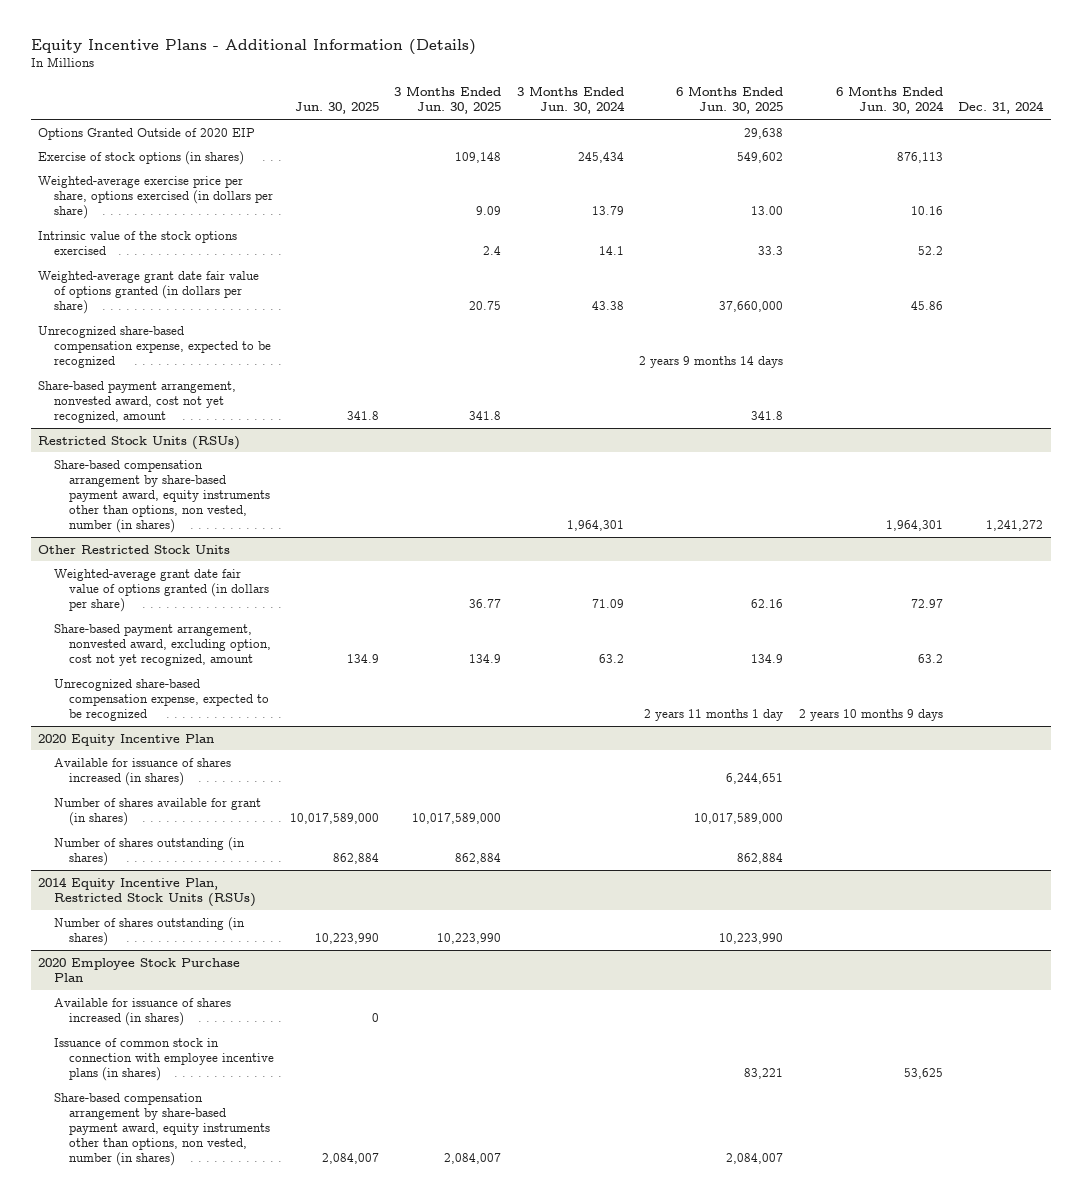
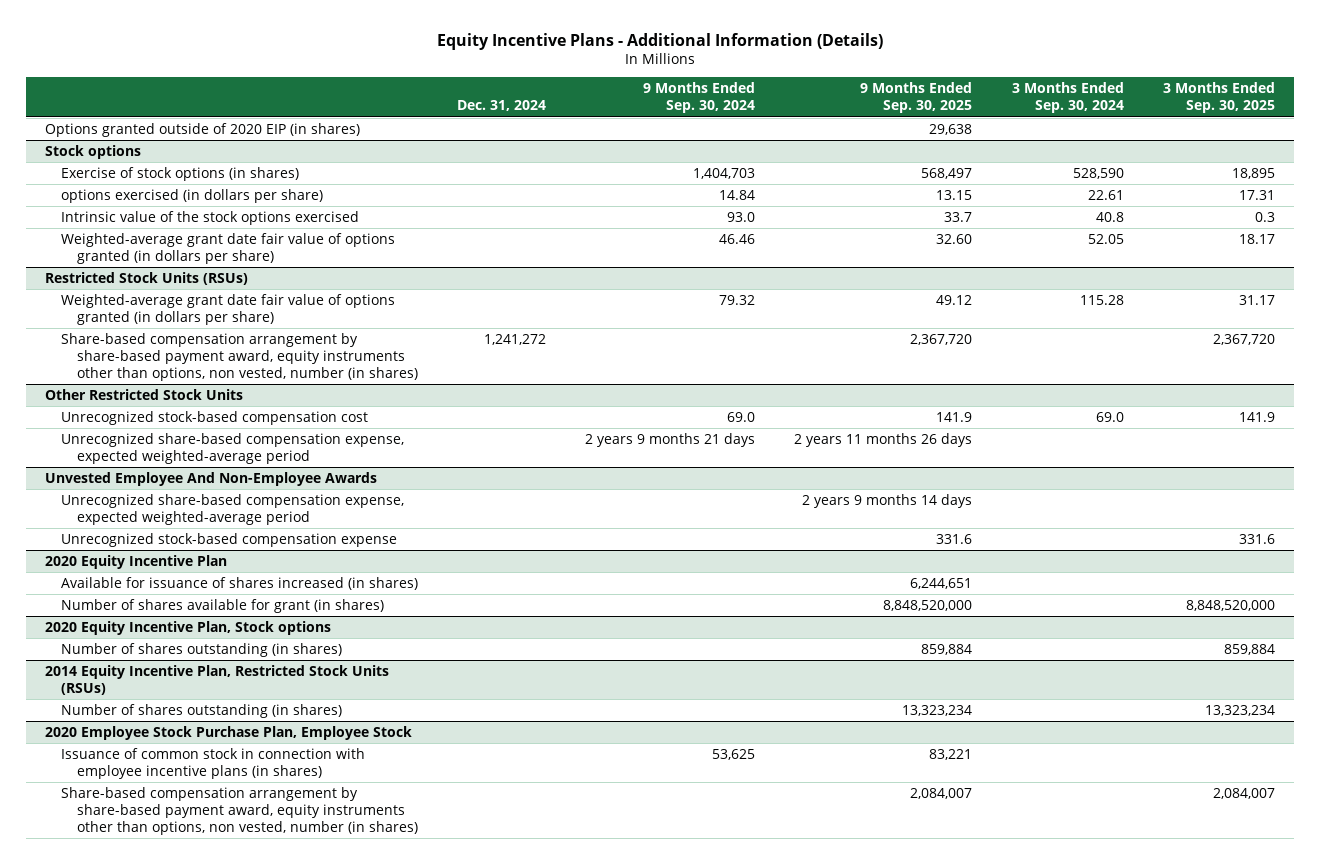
[294,102,379,115] Jun. 30, 2025 -> none
[394,86,502,115] 3 Months Ended Jun. 30, 2025 -> none
[516,86,625,115] 3 Months Ended Jun. 30, 2024 -> none
[676,86,784,115] 6 Months Ended Jun. 30, 2025 -> none
[835,86,944,115] 6 Months Ended Jun. 30, 2024 -> none
none -> [643,82,756,114] 9 Months Ended Sep. 30, 2024
none -> [860,82,973,114] 9 Months Ended Sep. 30, 2025
none -> [1011,82,1124,114] 3 Months Ended Sep. 30, 2024
none -> [1162,82,1275,114] 3 Months Ended Sep. 30, 2025
[38,150,245,165] Exercise of stock options (in shares) -> none
[38,175,273,219] Weighted-average exercise price per share, options exercised (in dollars per share) -> none
[38,230,238,255] Intrinsic value of the stock options exercised -> none
[38,270,260,314] Weighted-average grant date fair value of options granted (in dollars per share) -> none
[38,325,271,368] Unrecognized share-based compensation expense, expected to be recognized -> none
[38,380,237,423] Share-based payment arrangement, nonvested award, cost not yet recognized, amount -> none
[38,127,256,140] Options Granted Outside of 2020 EIP -> [45,122,361,137] Options granted outside of 2020 EIP (in shares)
none -> [45,144,142,159] Stock options
none -> [61,166,300,181] Exercise of stock options (in shares)
none -> [61,188,324,203] options exercised (in dollars per share)
none -> [61,210,360,225] Intrinsic value of the stock options exercised
none -> [61,232,396,264] Weighted-average grant date fair value of options granted (in dollars per share)
none -> [61,293,396,325] Weighted-average grant date fair value of options granted (in dollars per share)
[53,568,270,612] Weighted-average grant date fair value of options granted (in dollars per share) -> none
[53,623,272,666] Share-based payment arrangement, nonvested award, excluding option, cost not yet recognized, amount -> [61,410,369,425] Unrecognized stock-based compensation cost
[53,678,270,721] Unrecognized share-based compensation expense, expected to be recognized -> [61,432,405,464] Unrecognized share-based compensation expense, expected weighted-average period
none -> [45,471,378,486] Unvested Employee And Non-Employee Awards
none -> [61,493,405,525] Unrecognized share-based compensation expense, expected weighted-average period
none -> [61,532,398,547] Unrecognized stock-based compensation expense
[53,836,245,866] Number of shares outstanding (in shares) -> none
none -> [45,620,332,635] 2020 Equity Incentive Plan, Stock options
none -> [61,642,343,657] Number of shares outstanding (in shares)
[53,997,231,1026] Available for issuance of shares increased (in shares) -> none
[38,957,241,982] 2020 Employee Stock Purchase Plan -> [45,725,413,740] 2020 Employee Stock Purchase Plan, Employee Stock

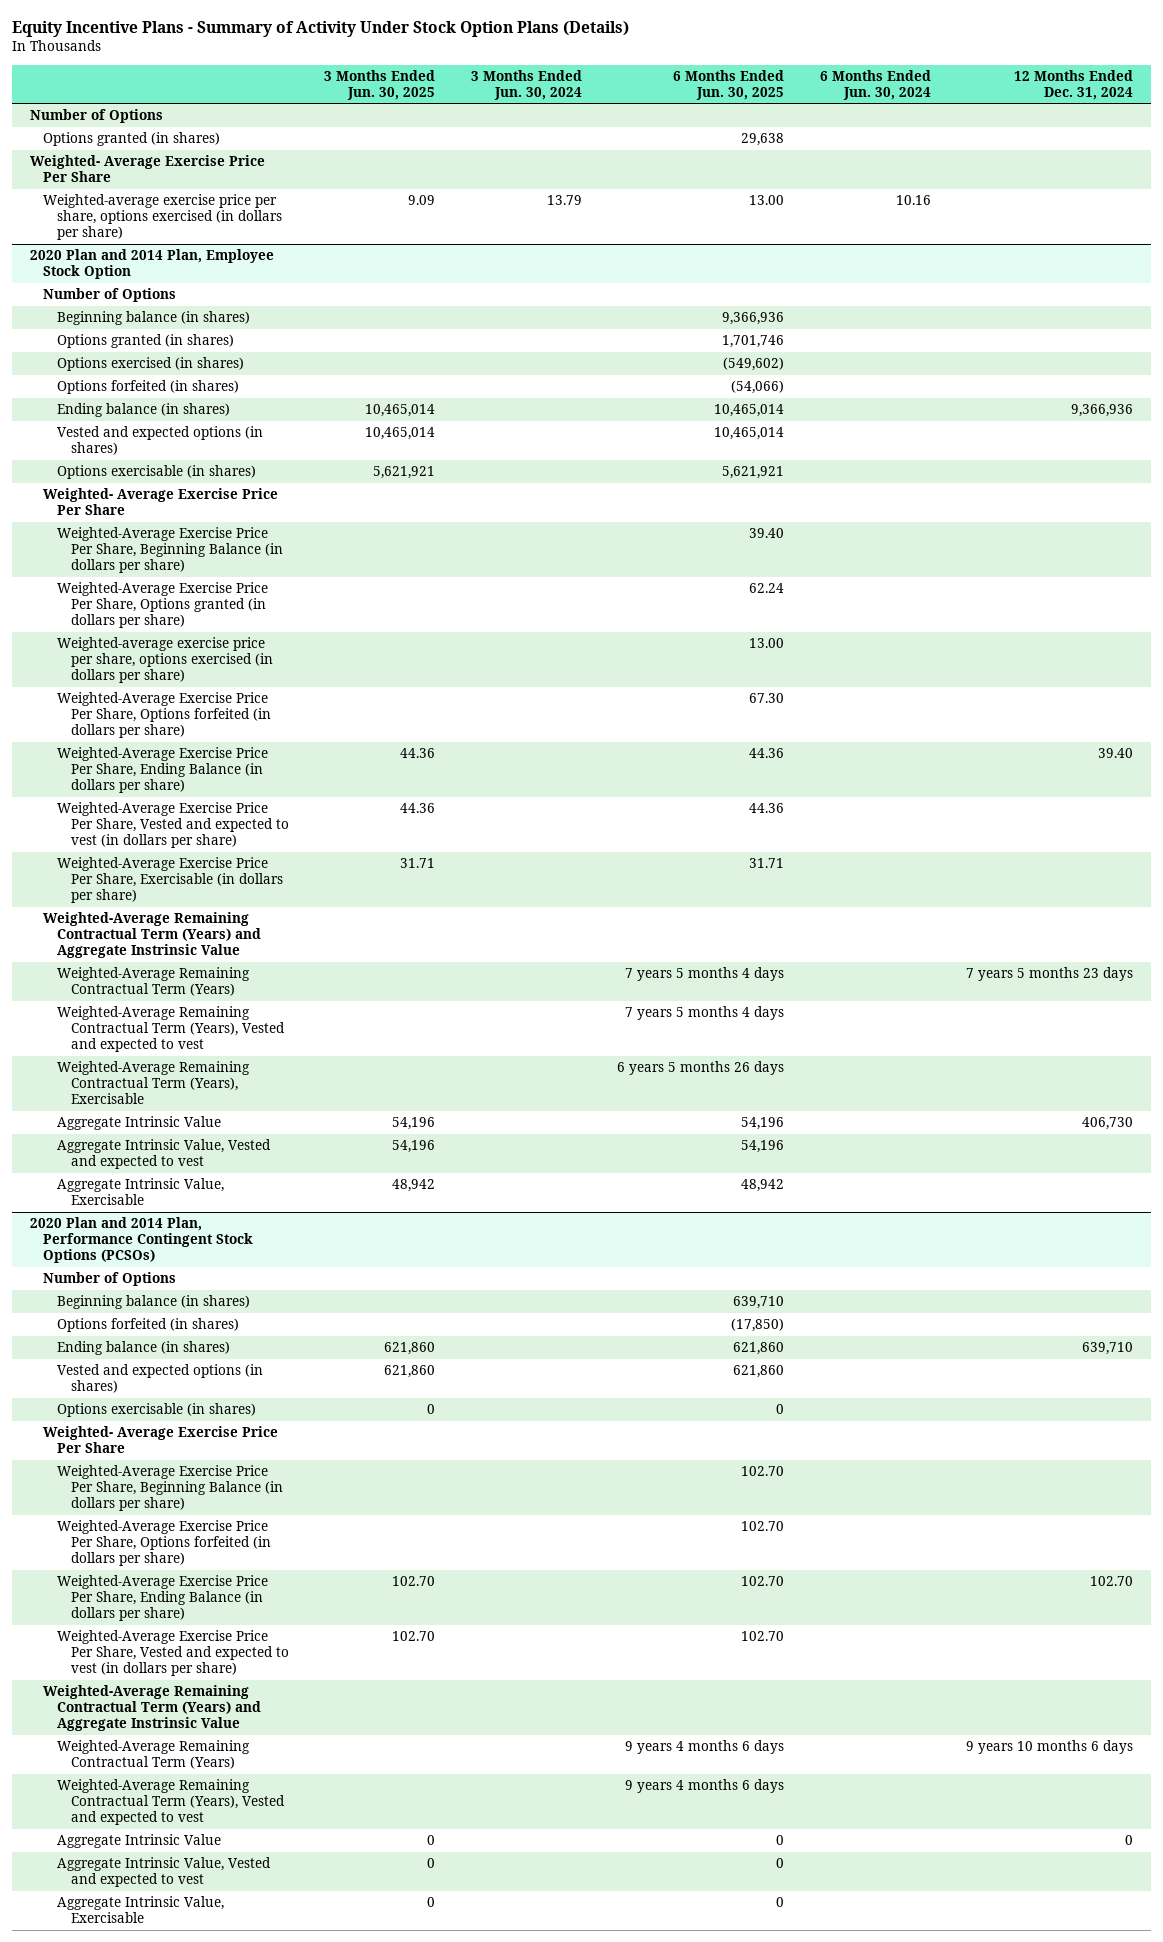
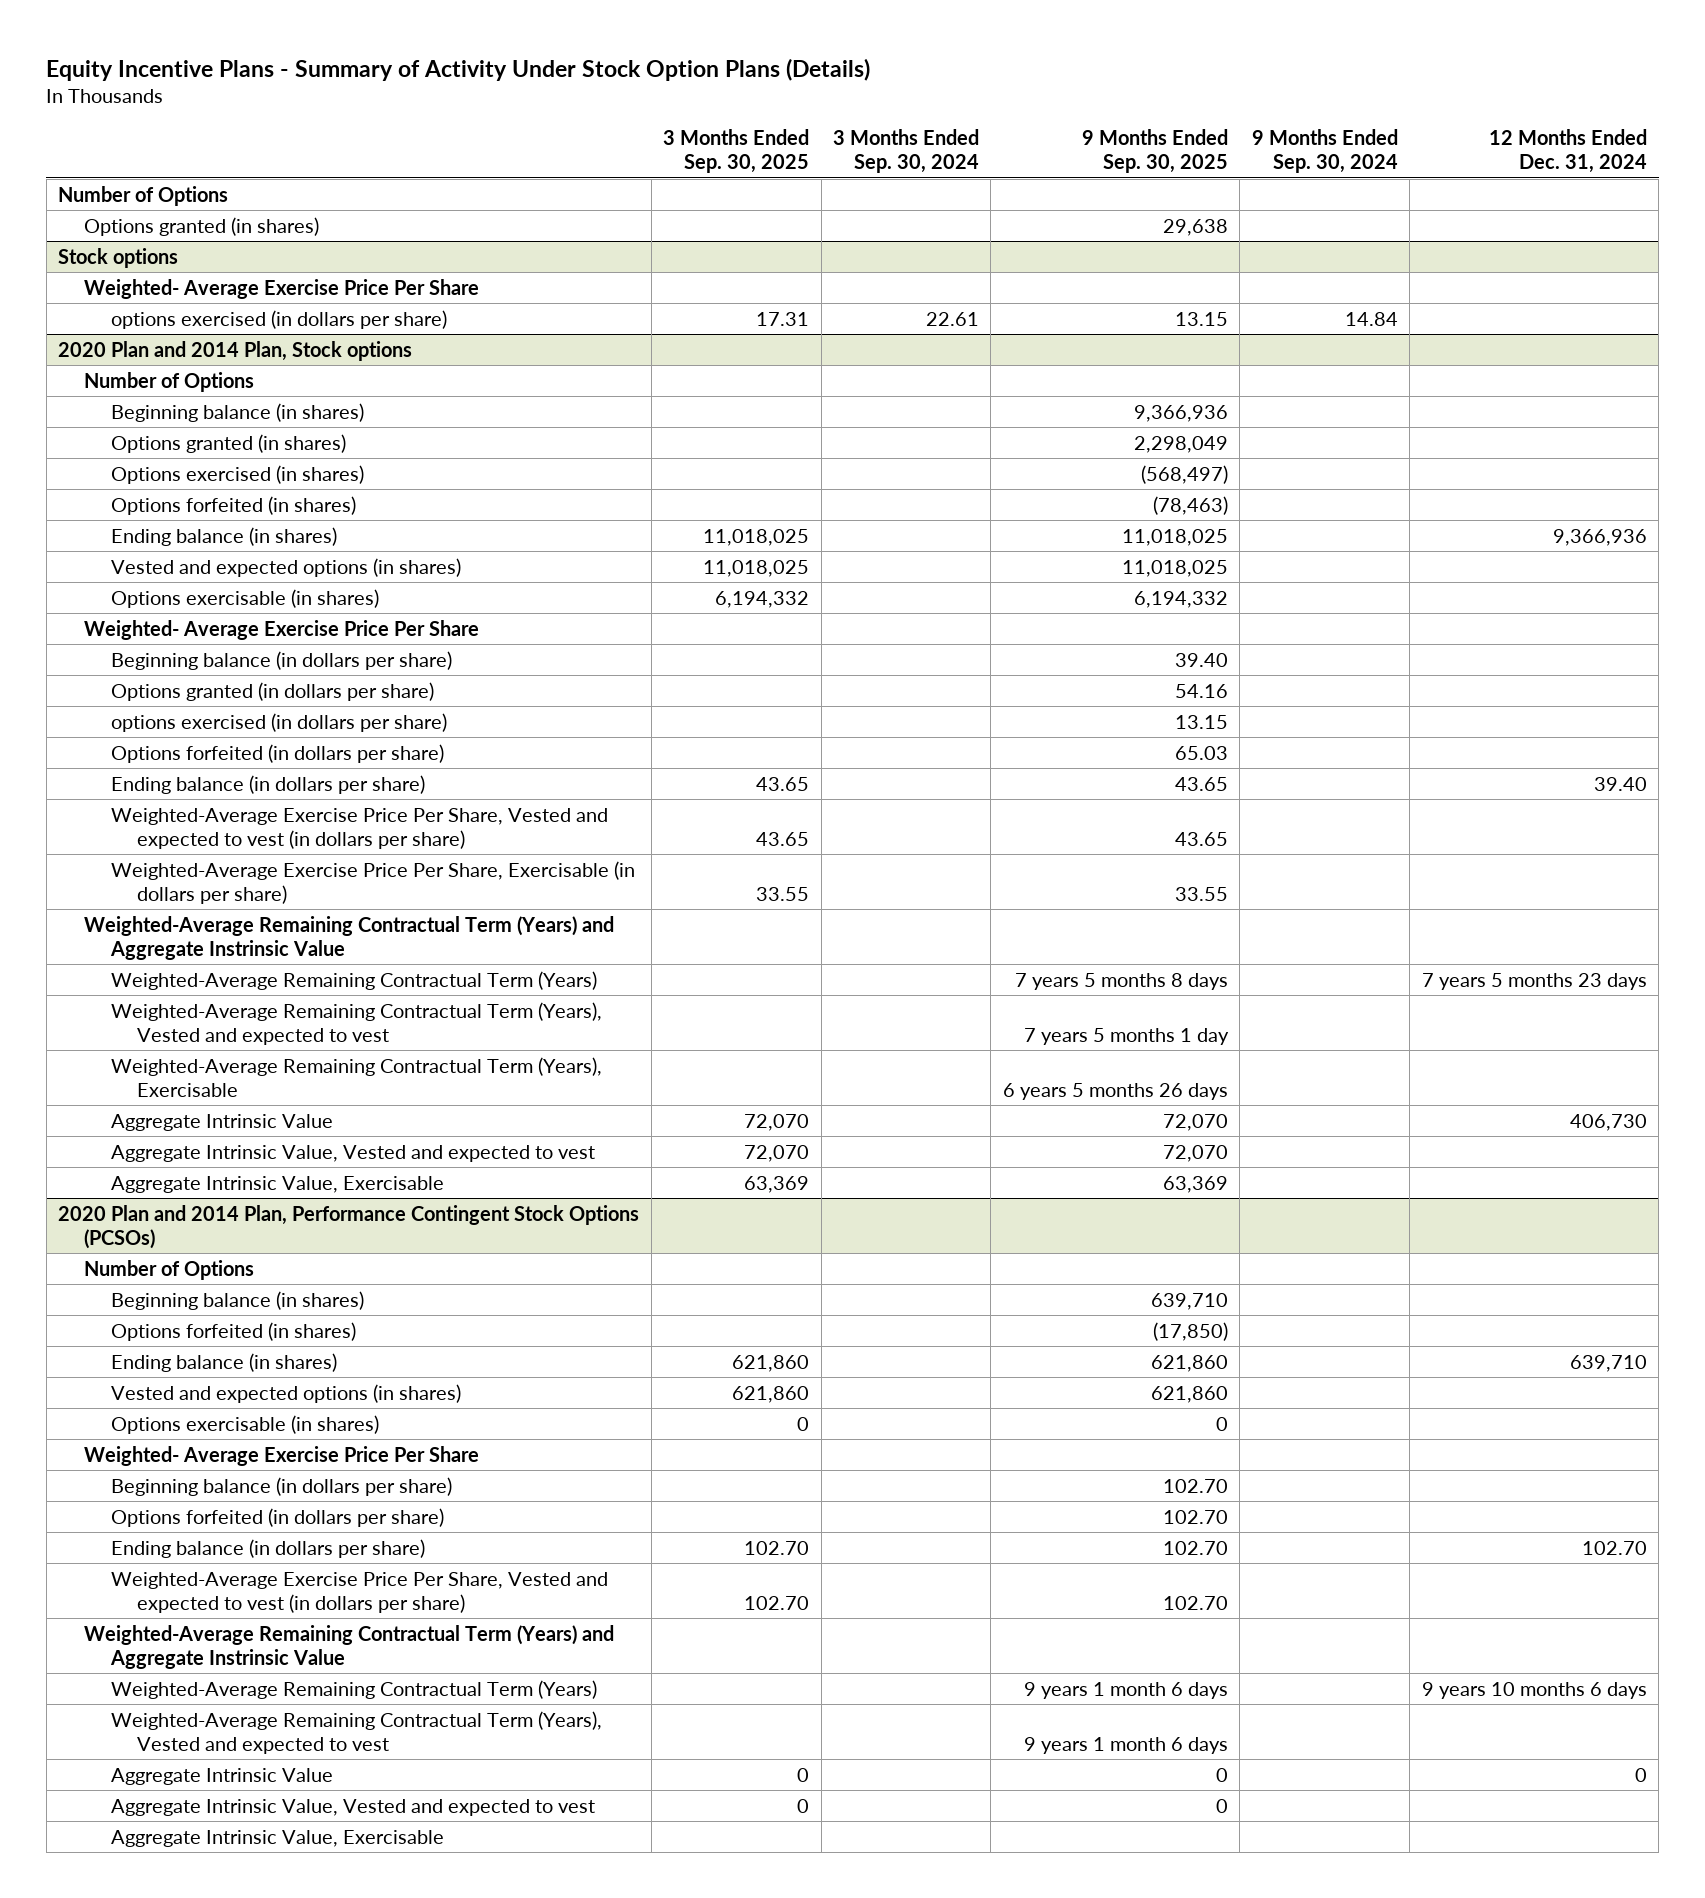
[324,69,436,100] 3 Months Ended Jun. 30, 2025 -> none
[470,69,582,100] 3 Months Ended Jun. 30, 2024 -> none
[673,69,785,100] 6 Months Ended Jun. 30, 2025 -> none
[819,69,931,100] 6 Months Ended Jun. 30, 2024 -> none
none -> [663,129,810,174] 3 Months Ended Sep. 30, 2025
none -> [832,129,979,174] 3 Months Ended Sep. 30, 2024
none -> [1081,129,1228,174] 9 Months Ended Sep. 30, 2025
none -> [1251,129,1398,174] 9 Months Ended Sep. 30, 2024
[29,155,265,183] Weighted- Average Exercise Price Per Share -> none
[43,194,282,240] Weighted-average exercise price per share, options exercised (in dollars per share) -> none
none -> [58,247,179,268] Stock options
none -> [84,278,480,299] Weighted- Average Exercise Price Per Share
none -> [110,309,447,329] options exercised (in dollars per share)
[29,249,274,280] 2020 Plan and 2014 Plan, Employee Stock Option -> [58,340,413,361] 2020 Plan and 2014 Plan, Stock options
[56,527,283,573] Weighted-Average Exercise Price Per Share, Beginning Balance (in dollars per share) -> [110,650,452,670] Beginning balance (in dollars per share)
[56,582,268,628] Weighted-Average Exercise Price Per Share, Options granted (in dollars per share) -> [110,681,434,701] Options granted (in dollars per share)
[56,637,273,683] Weighted-average exercise price per share, options exercised (in dollars per share) -> [110,712,447,732] options exercised (in dollars per share)
[56,692,271,738] Weighted-Average Exercise Price Per Share, Options forfeited (in dollars per share) -> [110,743,444,763] Options forfeited (in dollars per share)
[56,747,268,793] Weighted-Average Exercise Price Per Share, Ending Balance (in dollars per share) -> [110,774,425,794] Ending balance (in dollars per share)
[56,1465,283,1511] Weighted-Average Exercise Price Per Share, Beginning Balance (in dollars per share) -> [110,1476,452,1496] Beginning balance (in dollars per share)
[56,1520,271,1566] Weighted-Average Exercise Price Per Share, Options forfeited (in dollars per share) -> [110,1507,444,1527] Options forfeited (in dollars per share)
[56,1575,268,1621] Weighted-Average Exercise Price Per Share, Ending Balance (in dollars per share) -> [110,1538,425,1558] Ending balance (in dollars per share)

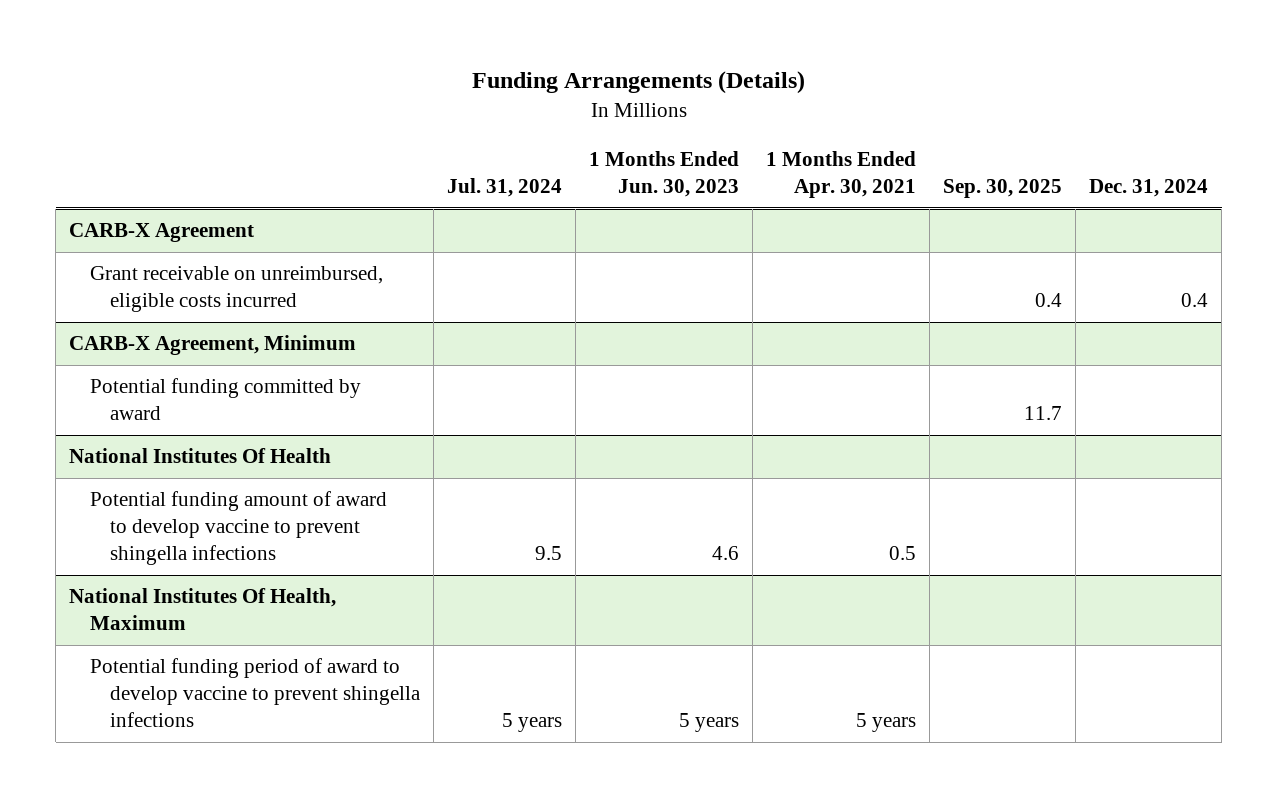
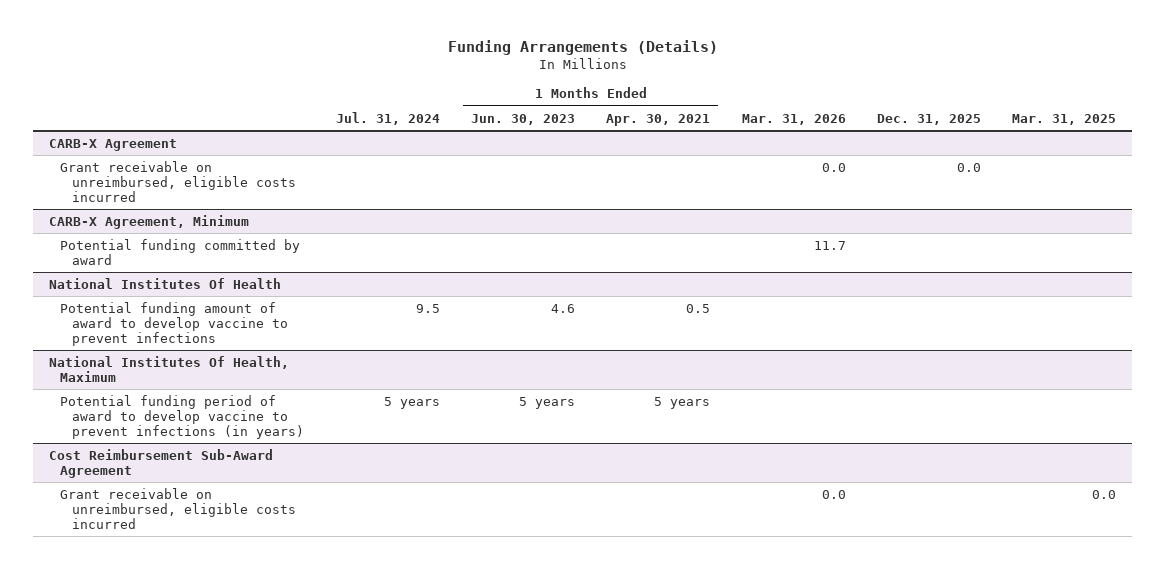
[943,178,1063,198] Sep. 30, 2025 -> none
[1089,178,1209,197] Dec. 31, 2024 -> none
none -> [741,113,846,125] Mar. 31, 2026
none -> [876,113,981,125] Dec. 31, 2025
none -> [1012,113,1117,125] Mar. 31, 2025
[89,491,387,565] Potential funding amount of award to develop vaccine to prevent shingella infections -> [60,301,289,346] Potential funding amount of award to develop vaccine to prevent infections
[89,658,422,727] Potential funding period of award to develop vaccine to prevent shingella infections -> [60,394,305,439] Potential funding period of award to develop vaccine to prevent infections (in years)
none -> [48,448,273,478] Cost Reimbursement Sub-Award Agreement
none -> [60,487,297,529] Grant receivable on unreimbursed, eligible costs incurred

